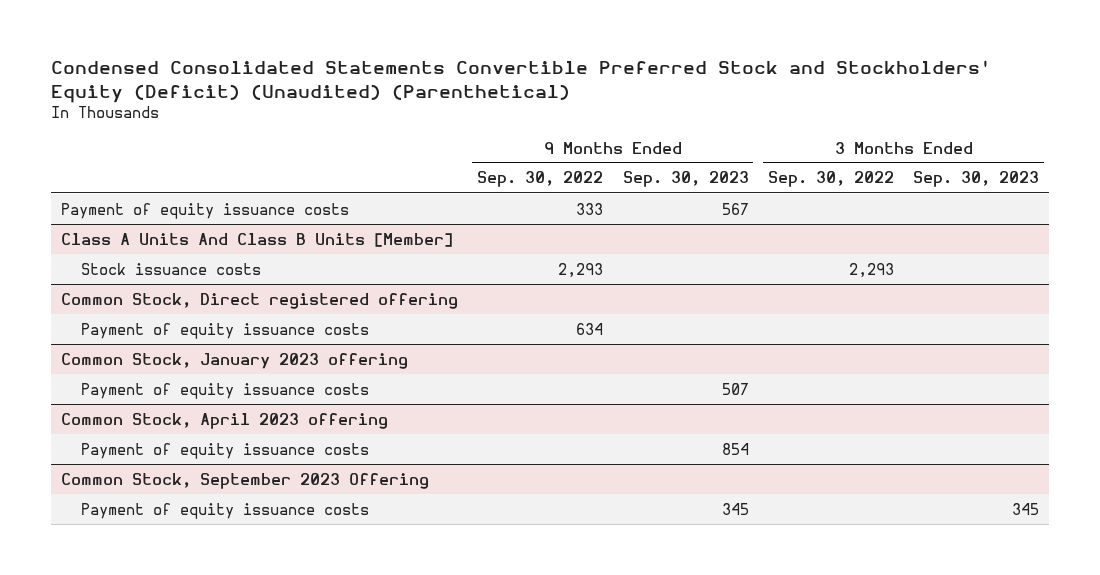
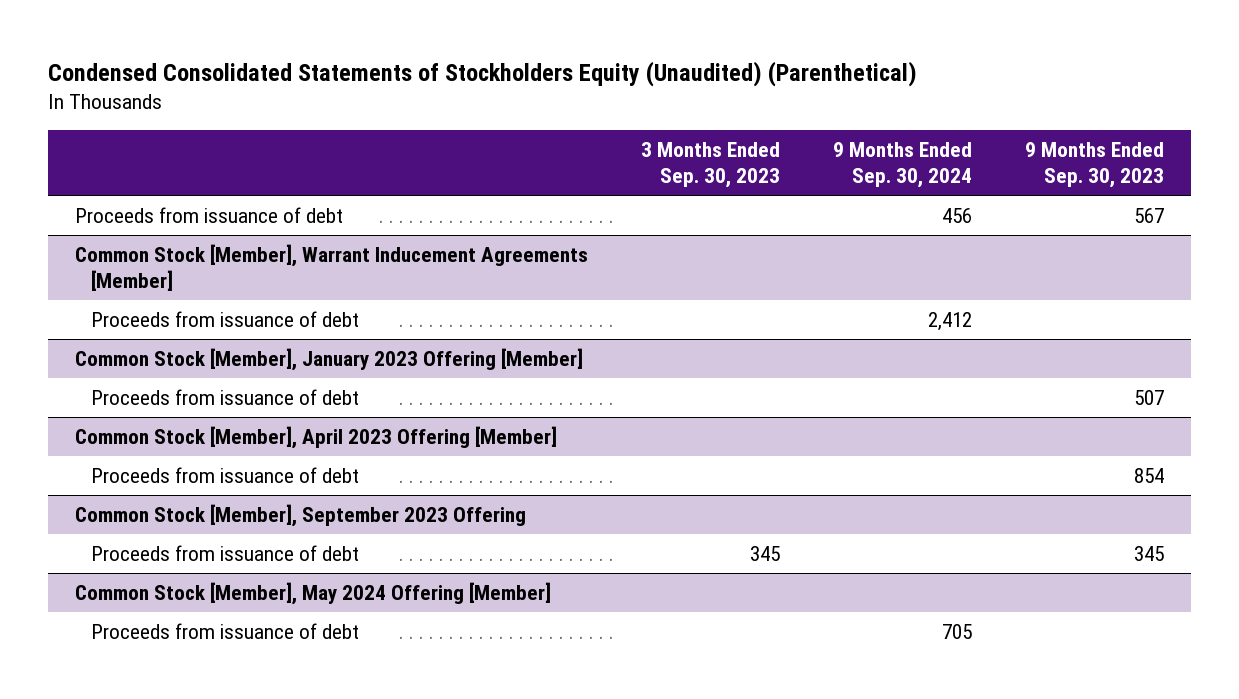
[51,60,992,103] Condensed Consolidated Statements Convertible Preferred Stock and Stockholders' Equity (Deficit) (Unaudited) (Parenthetical) -> [47,60,917,87] Condensed Consolidated Statements of Stockholders Equity (Unaudited) (Parenthetical)
[477,171,604,188] Sep. 30, 2022 -> none
[767,171,894,188] Sep. 30, 2022 -> none
none -> [833,142,973,189] 9 Months Ended Sep. 30, 2024
[60,232,453,247] Class A Units And Class B Units [Member] -> none
[81,262,262,275] Stock issuance costs -> none
[60,292,458,309] Common Stock, Direct registered offering -> none
[60,202,349,219] Payment of equity issuance costs -> [74,207,343,224] Proceeds from issuance of debt
none -> [74,244,588,292] Common Stock [Member], Warrant Inducement Agreements [Member]
[81,322,370,339] Payment of equity issuance costs -> [90,311,359,328] Proceeds from issuance of debt
[60,352,408,369] Common Stock, January 2023 offering -> [74,348,583,372] Common Stock [Member], January 2023 Offering [Member]
[81,382,370,399] Payment of equity issuance costs -> [90,389,359,406] Proceeds from issuance of debt
[60,412,388,429] Common Stock, April 2023 offering -> [74,426,557,450] Common Stock [Member], April 2023 Offering [Member]
[81,442,370,459] Payment of equity issuance costs -> [90,467,359,484] Proceeds from issuance of debt
[60,472,429,489] Common Stock, September 2023 Offering -> [74,504,526,528] Common Stock [Member], September 2023 Offering
[81,502,370,519] Payment of equity issuance costs -> [90,545,359,562] Proceeds from issuance of debt
none -> [74,582,551,606] Common Stock [Member], May 2024 Offering [Member]
none -> [90,623,359,640] Proceeds from issuance of debt

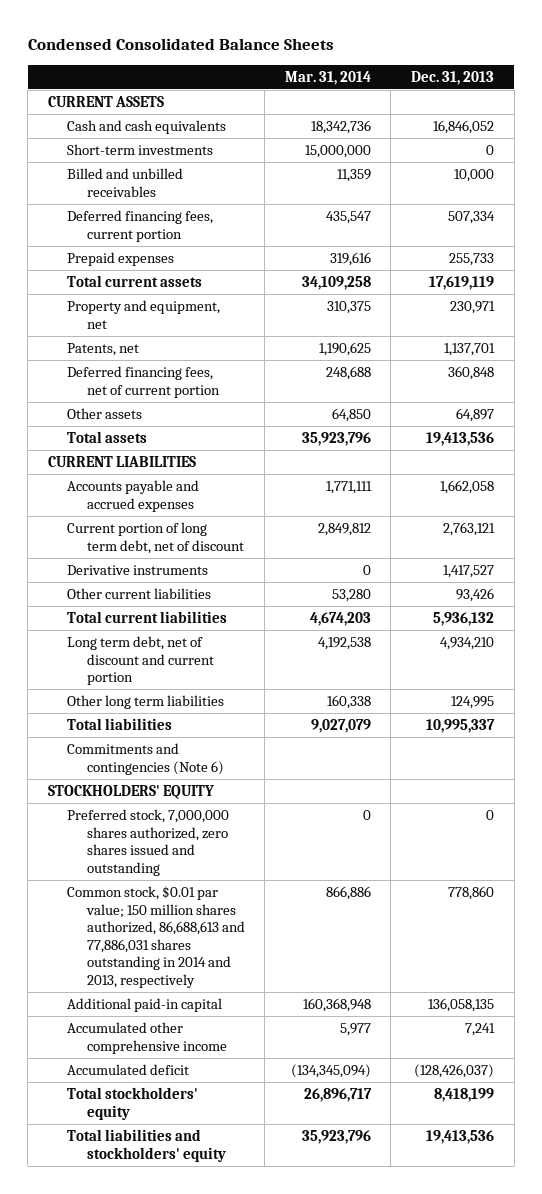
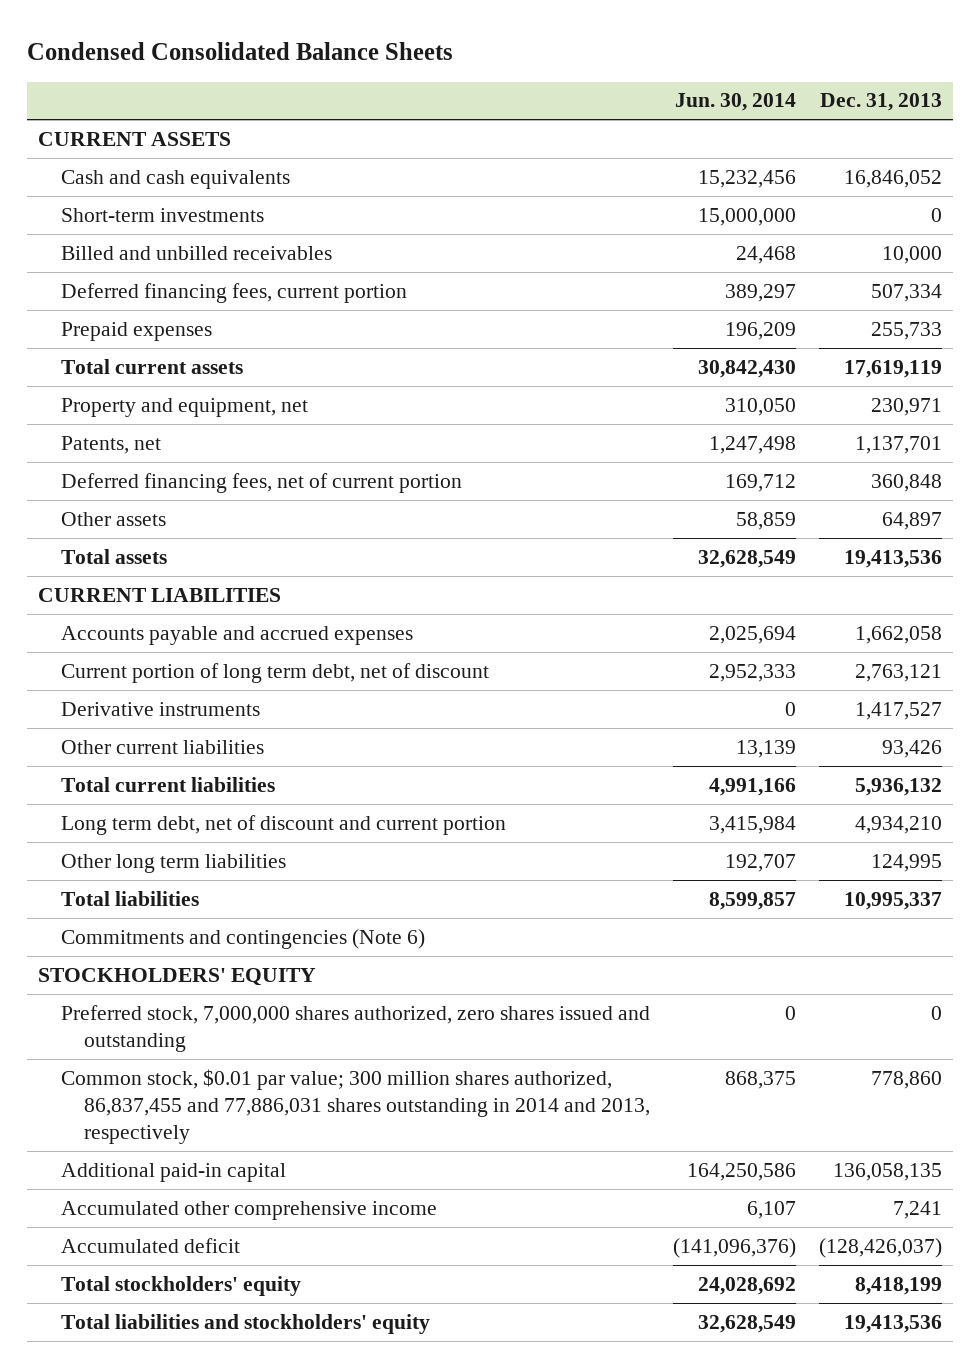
[284,70,371,85] Mar. 31, 2014 -> none
none -> [674,93,796,112] Jun. 30, 2014
[67,885,245,988] Common stock, $0.01 par value; 150 million shares authorized, 86,688,613 and 77,886,031 shares outstanding in 2014 and 2013, respectively -> [61,1068,651,1144] Common stock, $0.01 par value; 300 million shares authorized, 86,837,455 and 77,886,031 shares outstanding in 2014 and 2013, respectively

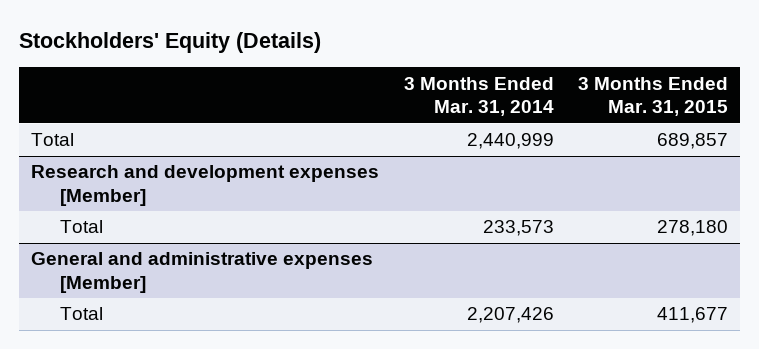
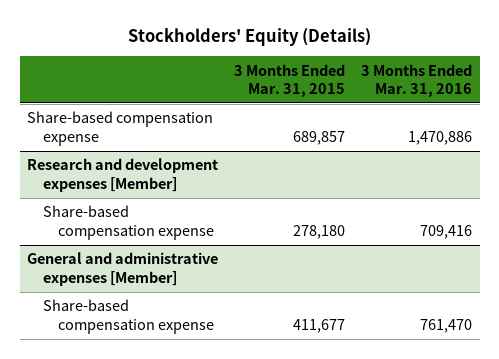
[403,76,554,117] 3 Months Ended Mar. 31, 2014 -> none
none -> [360,63,472,98] 3 Months Ended Mar. 31, 2016
[31,133,75,147] Total -> [27,111,214,146] Share-based compensation expense
[59,220,103,234] Total -> [42,205,215,240] Share-based compensation expense
[59,307,103,321] Total -> [42,299,215,334] Share-based compensation expense

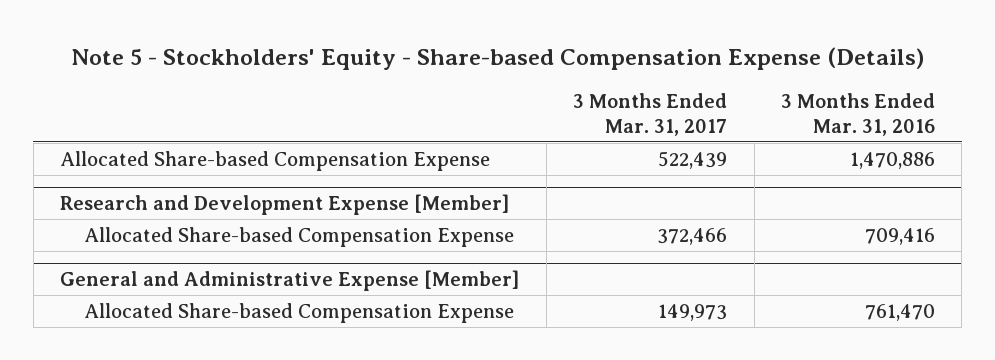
[127,27,371,46] Stockholders' Equity (Details) -> [70,46,924,70] Note 5 - Stockholders' Equity - Share-based Compensation Expense (Details)
[234,63,346,98] 3 Months Ended Mar. 31, 2015 -> none
none -> [573,92,728,137] 3 Months Ended Mar. 31, 2017
[27,111,214,146] Share-based compensation expense -> [60,150,491,171] Allocated Share-based Compensation Expense
[27,158,219,192] Research and development expenses [Member] -> [60,194,510,216] Research and Development Expense [Member]
[42,205,215,240] Share-based compensation expense -> [84,226,515,247] Allocated Share-based Compensation Expense
[27,252,219,286] General and administrative expenses [Member] -> [60,270,520,292] General and Administrative Expense [Member]
[42,299,215,334] Share-based compensation expense -> [84,302,515,323] Allocated Share-based Compensation Expense

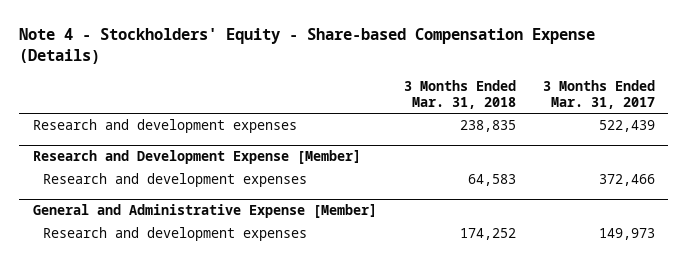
[70,46,924,70] Note 5 - Stockholders' Equity - Share-based Compensation Expense (Details) -> [19,28,596,65] Note 4 - Stockholders' Equity - Share-based Compensation Expense (Details)
[780,92,935,137] 3 Months Ended Mar. 31, 2016 -> none
none -> [403,79,516,109] 3 Months Ended Mar. 31, 2018
[60,150,491,171] Allocated Share-based Compensation Expense -> [32,119,297,134] Research and development expenses
[84,226,515,247] Allocated Share-based Compensation Expense -> [42,173,307,188] Research and development expenses
[84,302,515,323] Allocated Share-based Compensation Expense -> [42,227,307,242] Research and development expenses

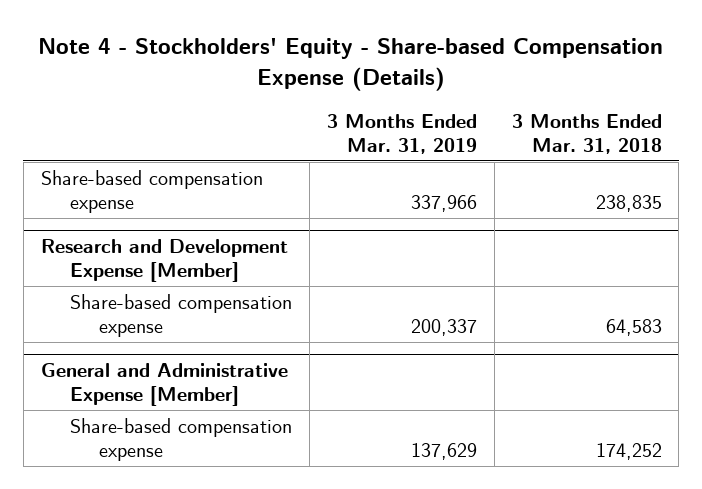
[542,79,655,109] 3 Months Ended Mar. 31, 2017 -> none
none -> [326,113,477,154] 3 Months Ended Mar. 31, 2019
[32,119,297,134] Research and development expenses -> [40,169,263,213] Share-based compensation expense
[42,173,307,188] Research and development expenses -> [69,293,292,337] Share-based compensation expense
[42,227,307,242] Research and development expenses -> [69,417,292,461] Share-based compensation expense

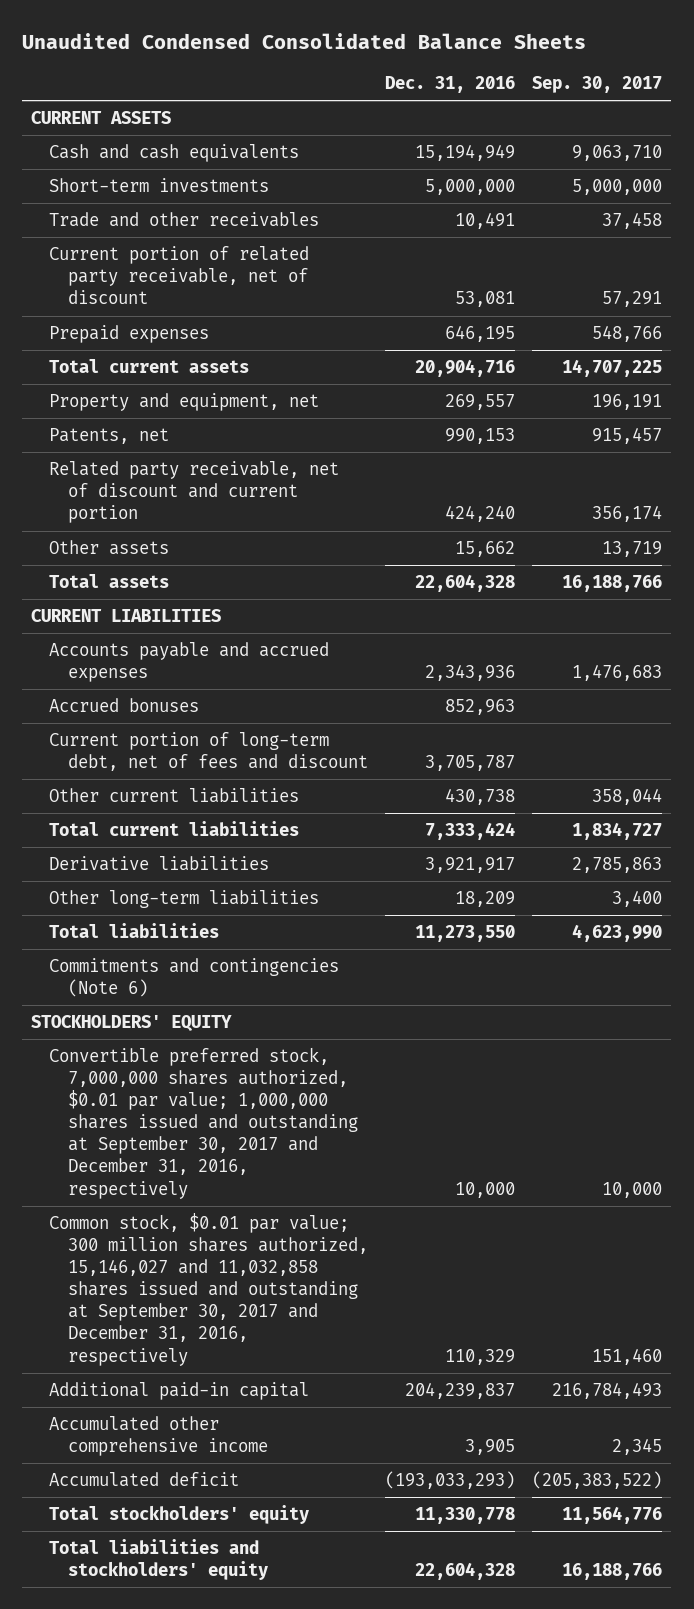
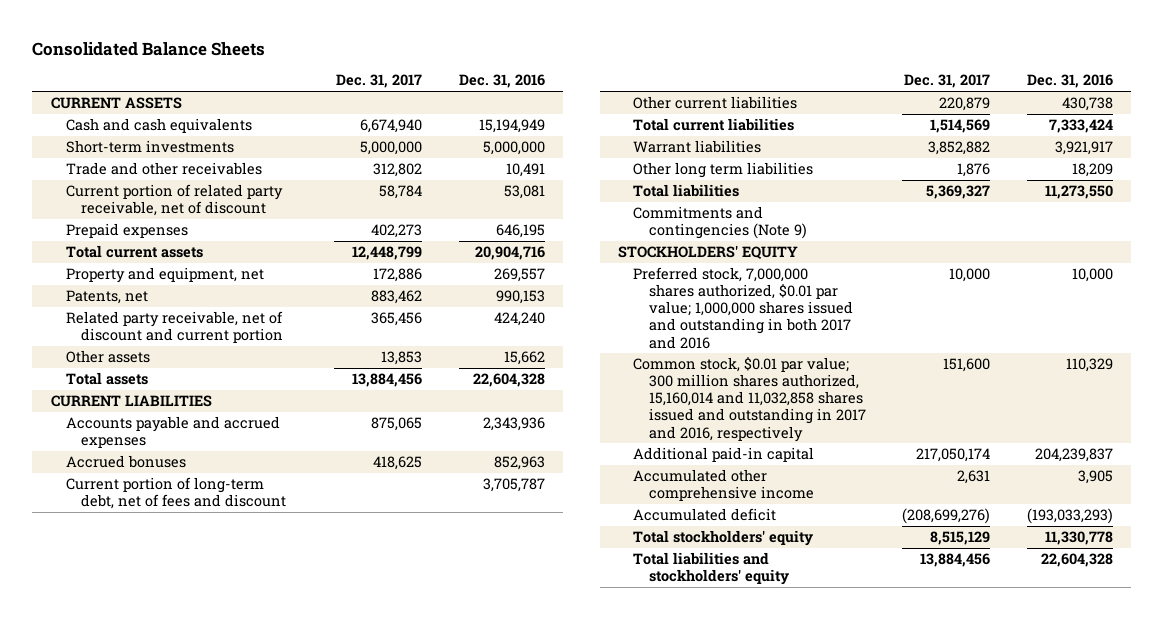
[22,32,587,49] Unaudited Condensed Consolidated Balance Sheets -> [32,41,266,56] Consolidated Balance Sheets
[532,75,663,93] Sep. 30, 2017 -> none
none -> [336,74,423,89] Dec. 31, 2017
[49,856,270,872] Derivative liabilities -> [633,140,762,154] Warrant liabilities
[49,890,320,909] Other long-term liabilities -> [633,162,814,179] Other long term liabilities
[49,958,340,998] Commitments and contingencies (Note 6) -> [633,206,807,240] Commitments and contingencies (Note 9)
[49,1047,358,1199] Convertible preferred stock, 7,000,000 shares authorized, $0.01 par value; 1,000,000 shares issued and outstanding at September 30, 2017 and December 31, 2016, respectively -> [633,267,853,349] Preferred stock, 7,000,000 shares authorized, $0.01 par value; 1,000,000 shares issued and outstanding in both 2017 and 2016
[49,1213,368,1366] Common stock, $0.01 par value; 300 million shares authorized, 15,146,027 and 11,032,858 shares issued and outstanding at September 30, 2017 and December 31, 2016, respectively -> [633,357,866,442] Common stock, $0.01 par value; 300 million shares authorized, 15,160,014 and 11,032,858 shares issued and outstanding in 2017 and 2016, respectively

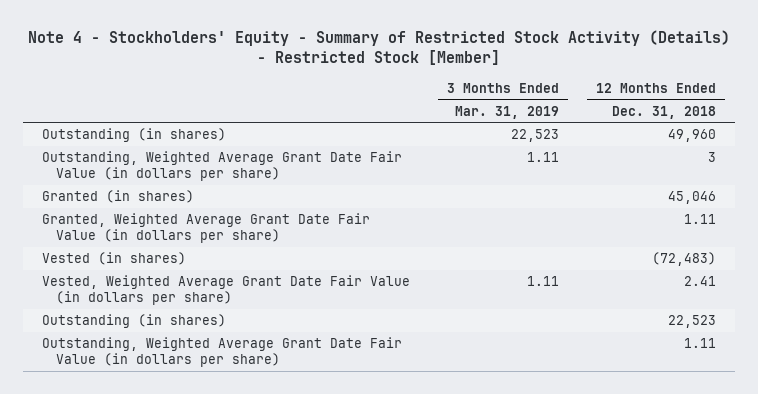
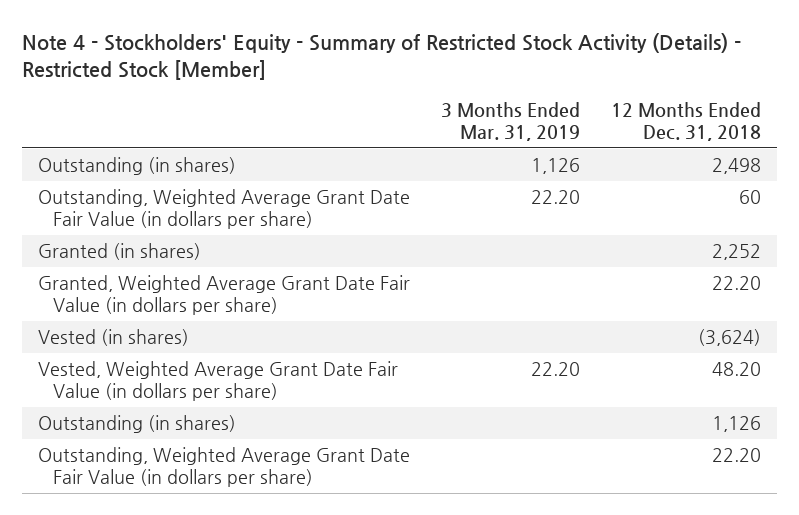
[510,129,559,143] 22,523 -> [530,158,580,175] 1,126
[668,129,717,143] 49,960 -> [712,158,762,175] 2,498
[526,152,559,163] 1.11 -> [530,190,580,205] 22.20
[708,152,717,163] 3 -> [739,190,762,205] 60
[668,191,717,205] 45,046 -> [712,244,762,261] 2,252
[684,214,717,225] 1.11 -> [712,276,762,291] 22.20
[652,252,717,267] (72,483) -> [698,329,762,347] (3,624)
[526,276,559,287] 1.11 -> [530,362,580,377] 22.20
[684,276,717,287] 2.41 -> [712,362,762,377] 48.20
[668,315,717,329] 22,523 -> [712,416,762,433] 1,126
[684,338,717,349] 1.11 -> [712,448,762,463] 22.20

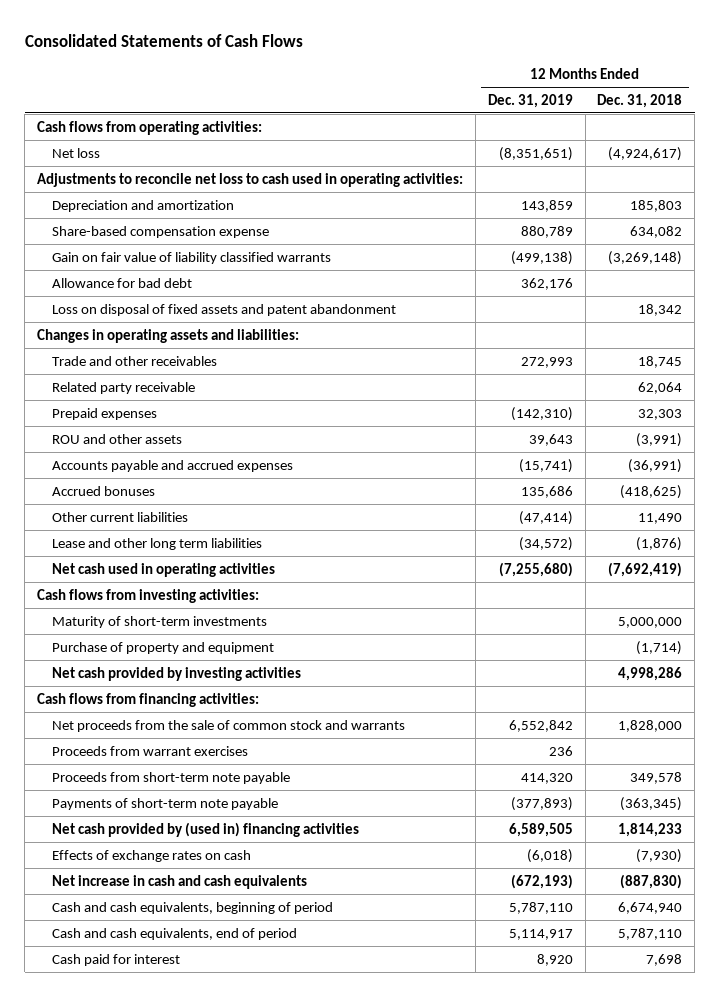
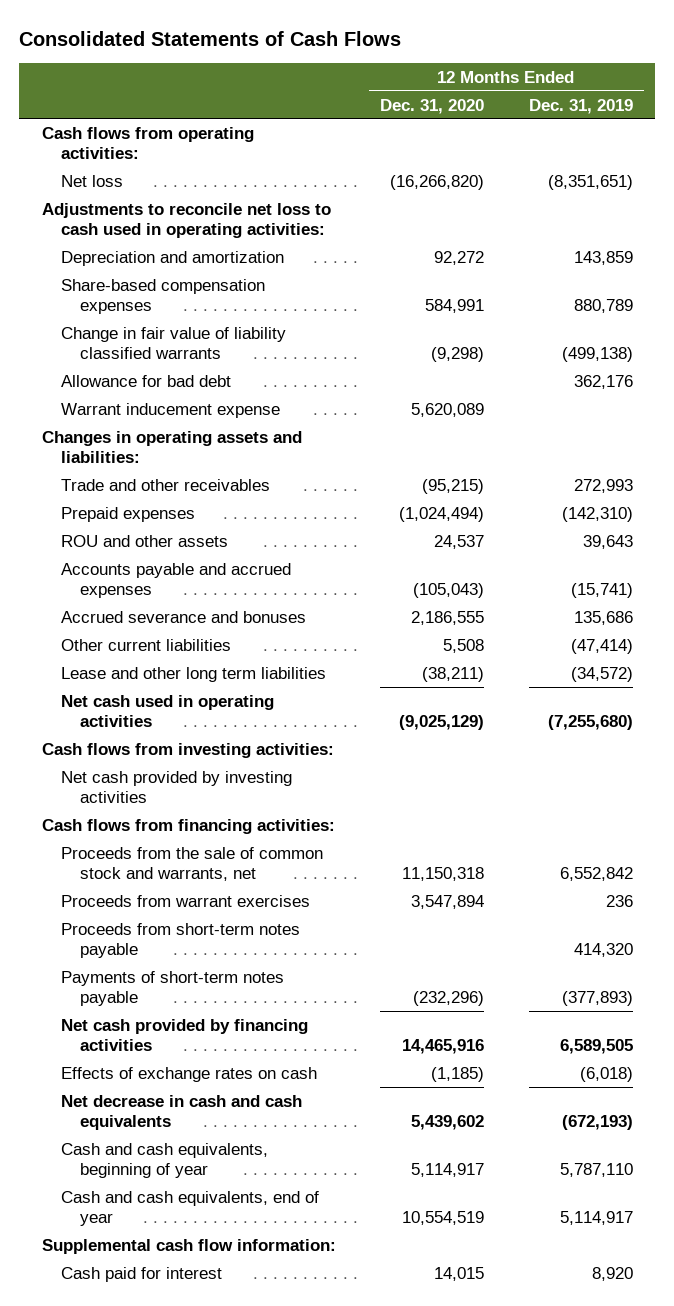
[597,93,683,108] Dec. 31, 2018 -> none
none -> [380,98,485,114] Dec. 31, 2020
[52,225,270,238] Share-based compensation expense -> [60,278,265,315] Share-based compensation expenses
[52,251,332,264] Gain on fair value of liability classified warrants -> [60,326,286,360] Change in fair value of liability classified warrants
[52,303,397,316] Loss on disposal of fixed assets and patent abandonment -> none
none -> [60,402,280,418] Warrant inducement expense
[52,381,196,394] Related party receivable -> none
[52,485,156,496] Accrued bonuses -> [60,610,306,623] Accrued severance and bonuses
[52,615,268,628] Maturity of short-term investments -> none
[52,641,275,654] Purchase of property and equipment -> none
[52,719,406,732] Net proceeds from the sale of common stock and warrants -> [60,846,323,882] Proceeds from the sale of common stock and warrants, net
[52,771,291,784] Proceeds from short-term note payable -> [60,922,300,959] Proceeds from short-term notes payable
[52,797,279,810] Payments of short-term note payable -> [60,970,284,1007] Payments of short-term notes payable
[52,821,360,837] Net cash provided by (used in) financing activities -> [60,1018,308,1052] Net cash provided by financing activities
[52,874,308,889] Net increase in cash and cash equivalents -> [60,1094,302,1131] Net decrease in cash and cash equivalents
[52,901,334,914] Cash and cash equivalents, beginning of period -> [60,1142,268,1179] Cash and cash equivalents, beginning of year
[52,927,298,940] Cash and cash equivalents, end of period -> [60,1190,319,1227] Cash and cash equivalents, end of year
none -> [41,1238,336,1254] Supplemental cash flow information:

